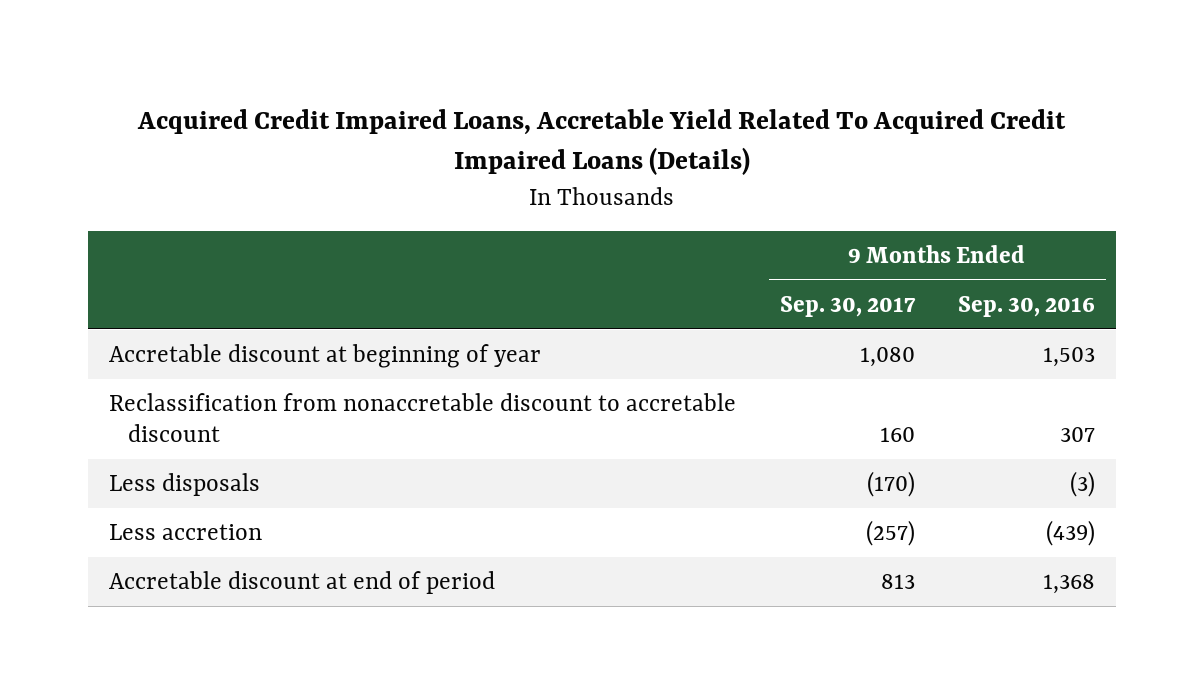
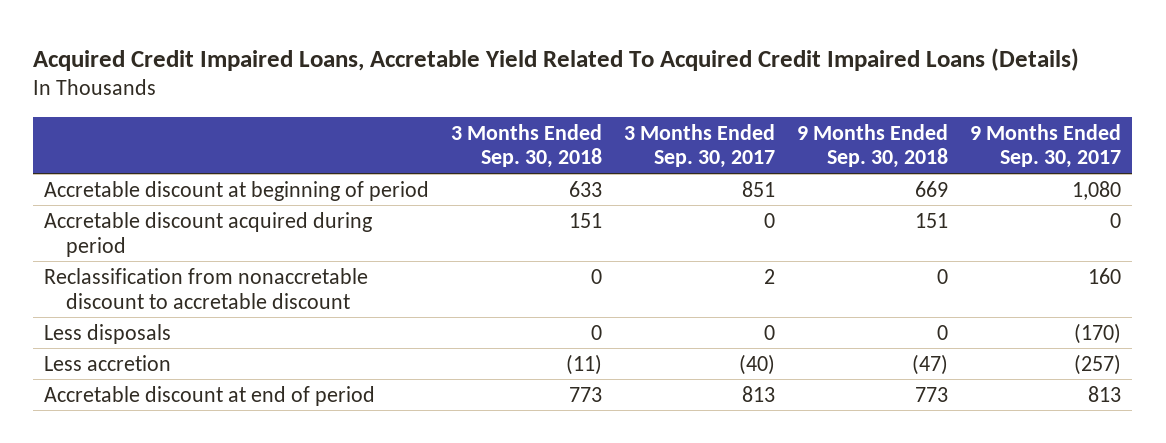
[957,295,1095,317] Sep. 30, 2016 -> none
none -> [451,123,603,169] 3 Months Ended Sep. 30, 2018
none -> [624,123,776,169] 3 Months Ended Sep. 30, 2017
none -> [797,123,949,169] 9 Months Ended Sep. 30, 2018
[109,343,542,368] Accretable discount at beginning of year -> [44,180,430,201] Accretable discount at beginning of period
none -> [44,211,373,257] Accretable discount acquired during period

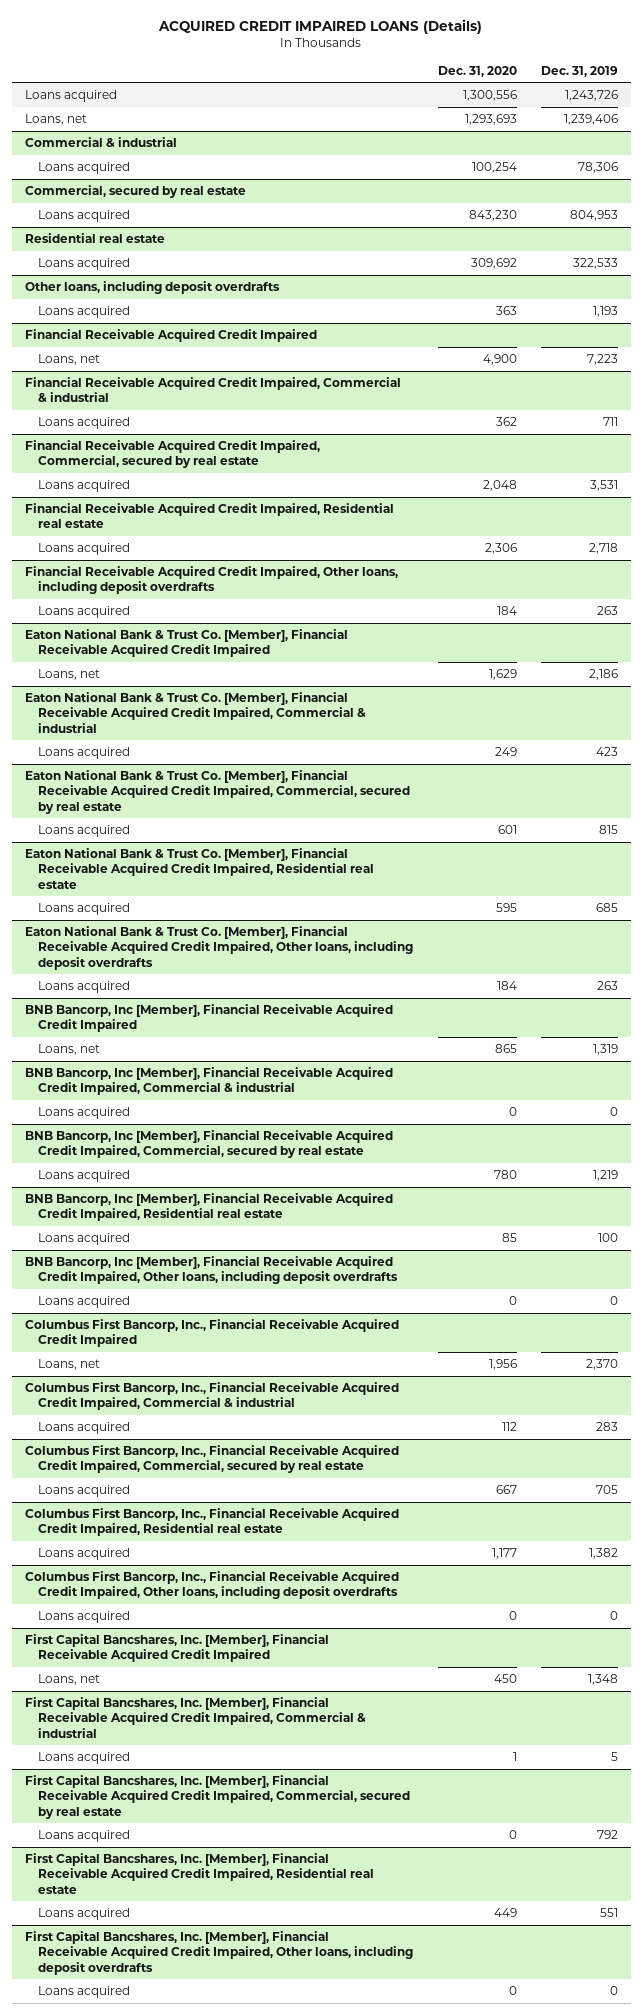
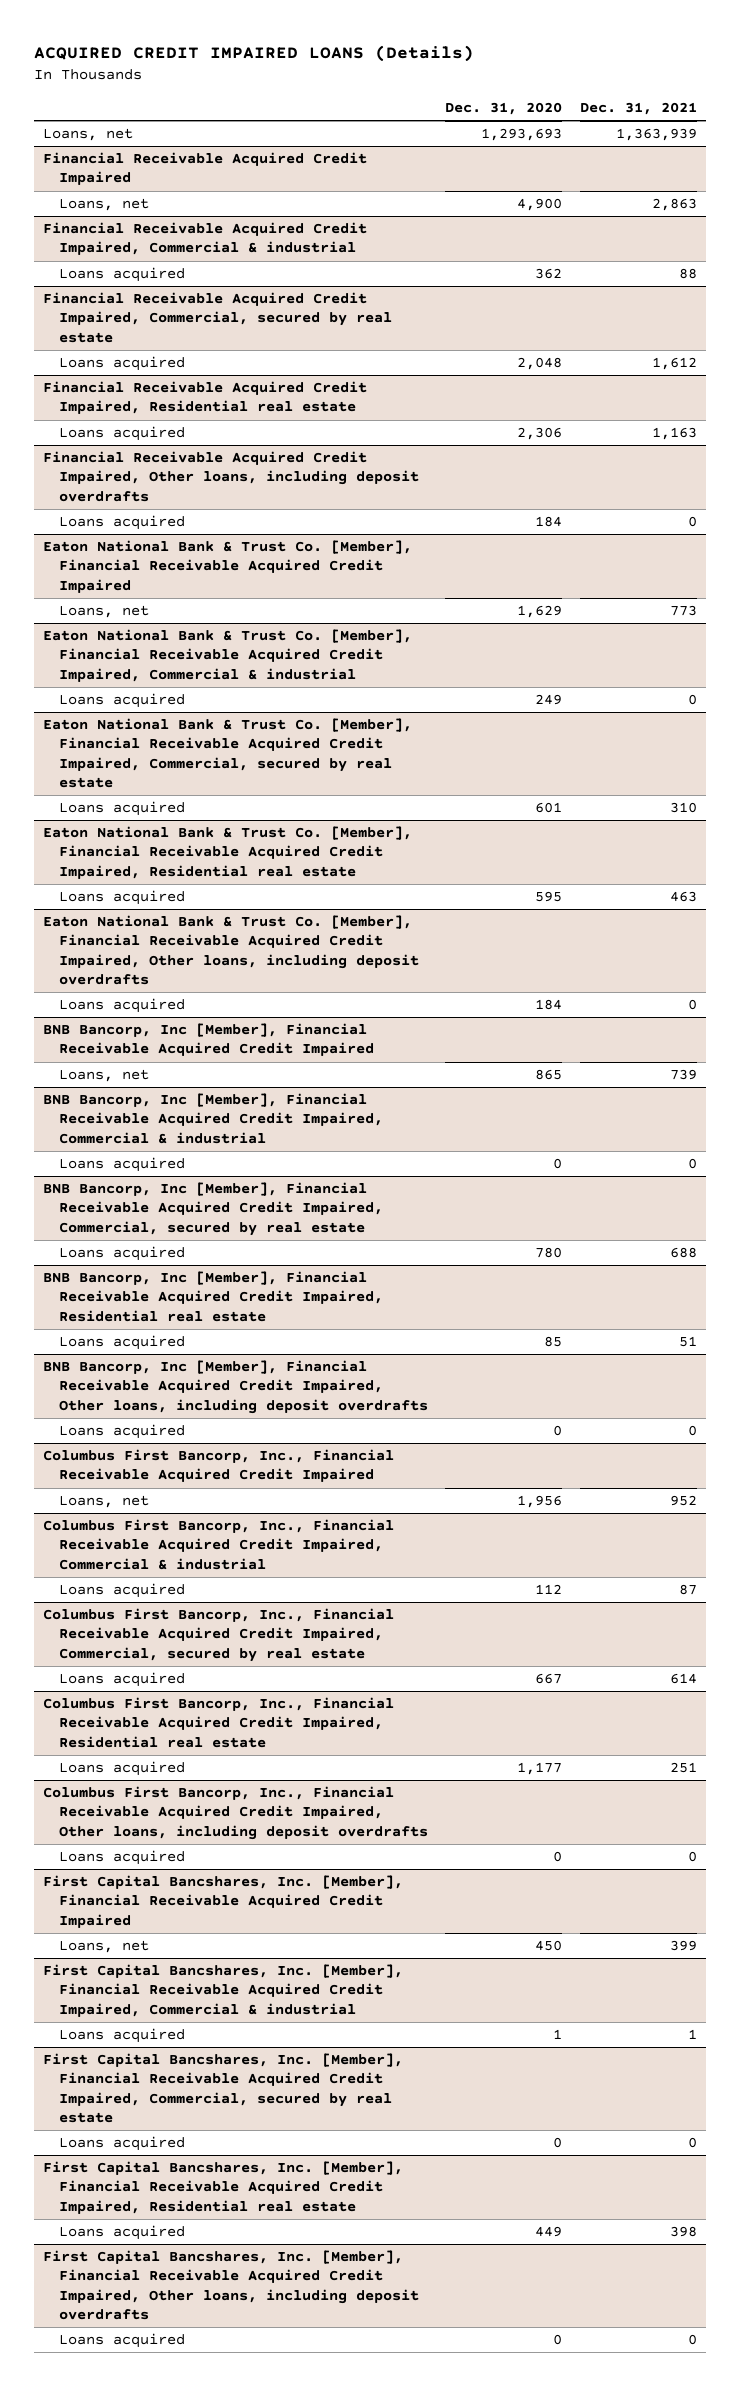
[541,65,619,77] Dec. 31, 2019 -> none
none -> [579,102,697,116] Dec. 31, 2021
[24,90,117,103] Loans acquired -> none
[24,137,177,148] Commercial & industrial -> none
[38,162,131,175] Loans acquired -> none
[24,185,246,199] Commercial, secured by real estate -> none
[38,210,131,223] Loans acquired -> none
[24,233,165,244] Residential real estate -> none
[38,258,131,271] Loans acquired -> none
[24,281,280,295] Other loans, including deposit overdrafts -> none
[38,306,131,319] Loans acquired -> none

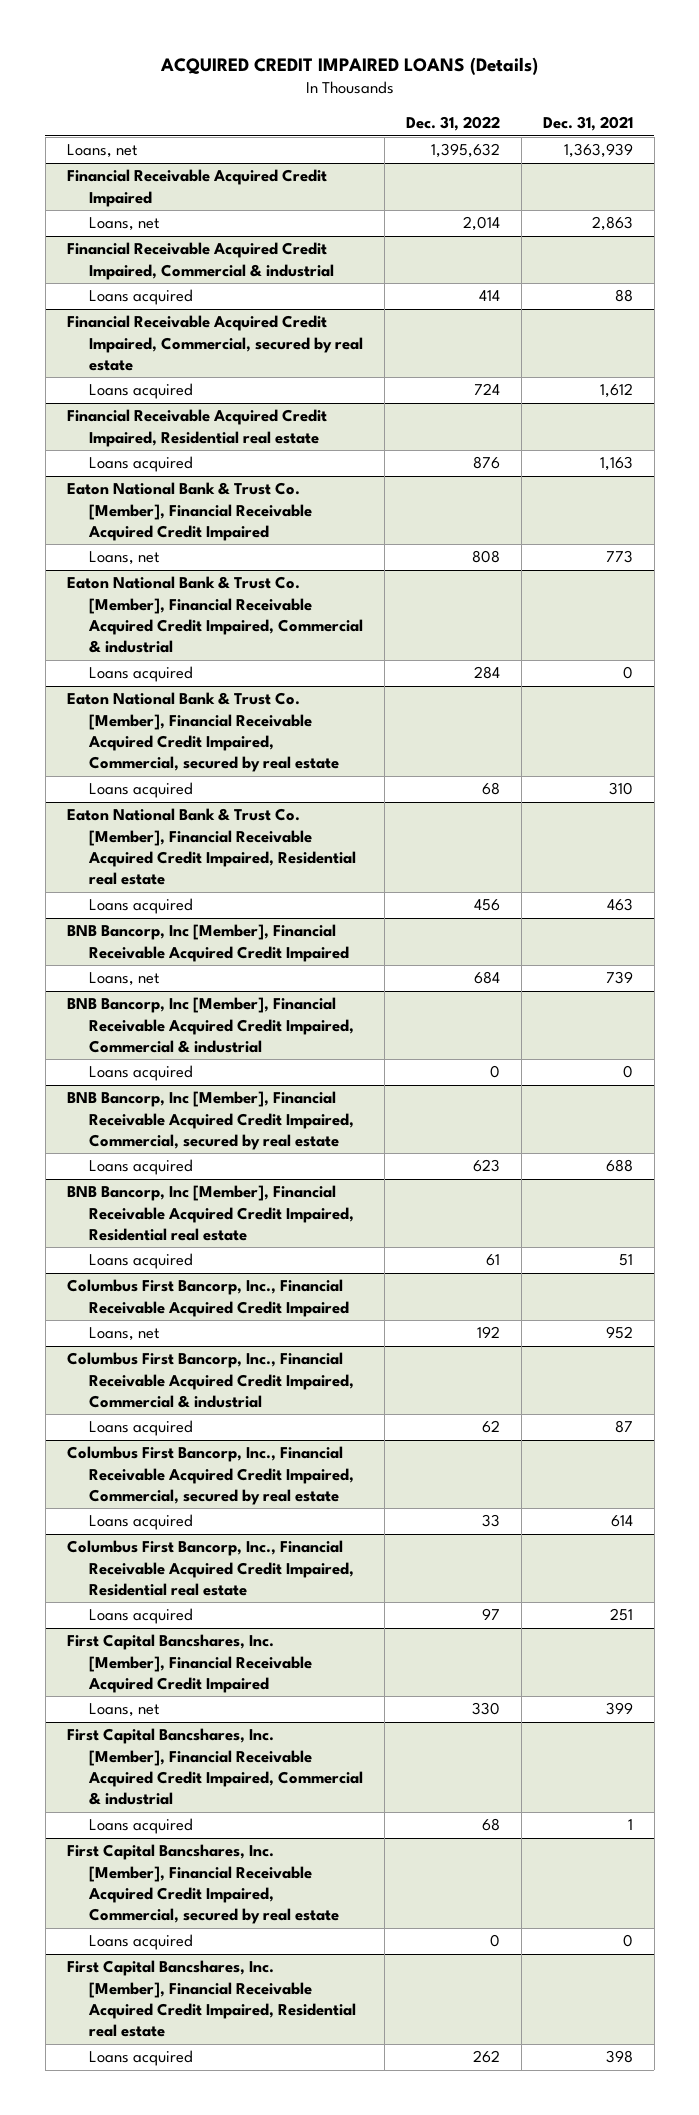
[445,102,563,116] Dec. 31, 2020 -> none
none -> [405,116,500,132] Dec. 31, 2022
[42,451,419,502] Financial Receivable Acquired Credit Impaired, Other loans, including deposit overdrafts -> none
[58,515,185,531] Loans acquired -> none
[42,915,419,985] Eaton National Bank & Trust Co. [Member], Financial Receivable Acquired Credit Impaired, Other loans, including deposit overdrafts -> none
[58,998,185,1014] Loans acquired -> none
[42,1360,428,1414] BNB Bancorp, Inc [Member], Financial Receivable Acquired Credit Impaired, Other loans, including deposit overdrafts -> none
[58,1424,185,1440] Loans acquired -> none
[42,1786,428,1840] Columbus First Bancorp, Inc., Financial Receivable Acquired Credit Impaired, Other loans, including deposit overdrafts -> none
[58,1850,185,1866] Loans acquired -> none
[42,2250,419,2320] First Capital Bancshares, Inc. [Member], Financial Receivable Acquired Credit Impaired, Other loans, including deposit overdrafts -> none
[58,2333,185,2349] Loans acquired -> none

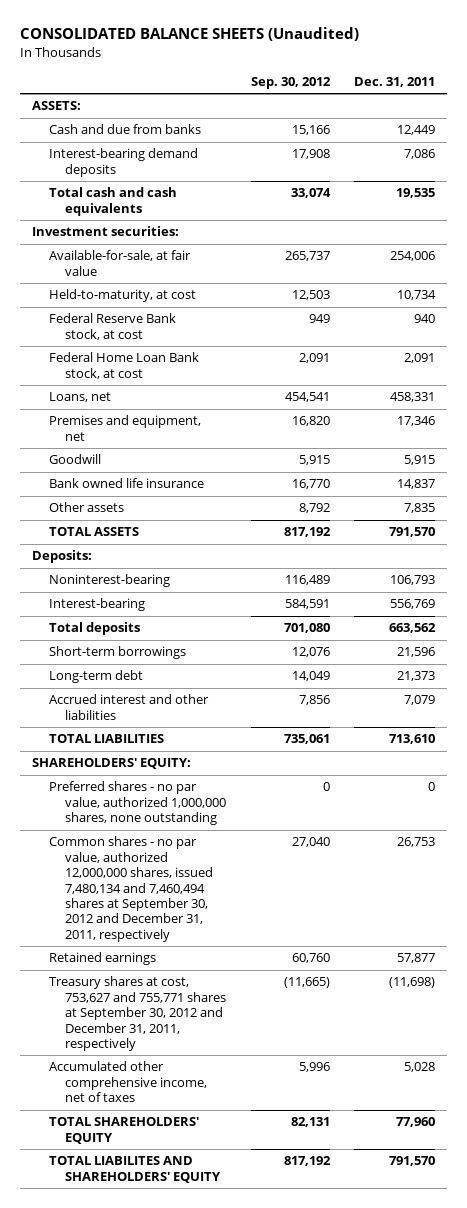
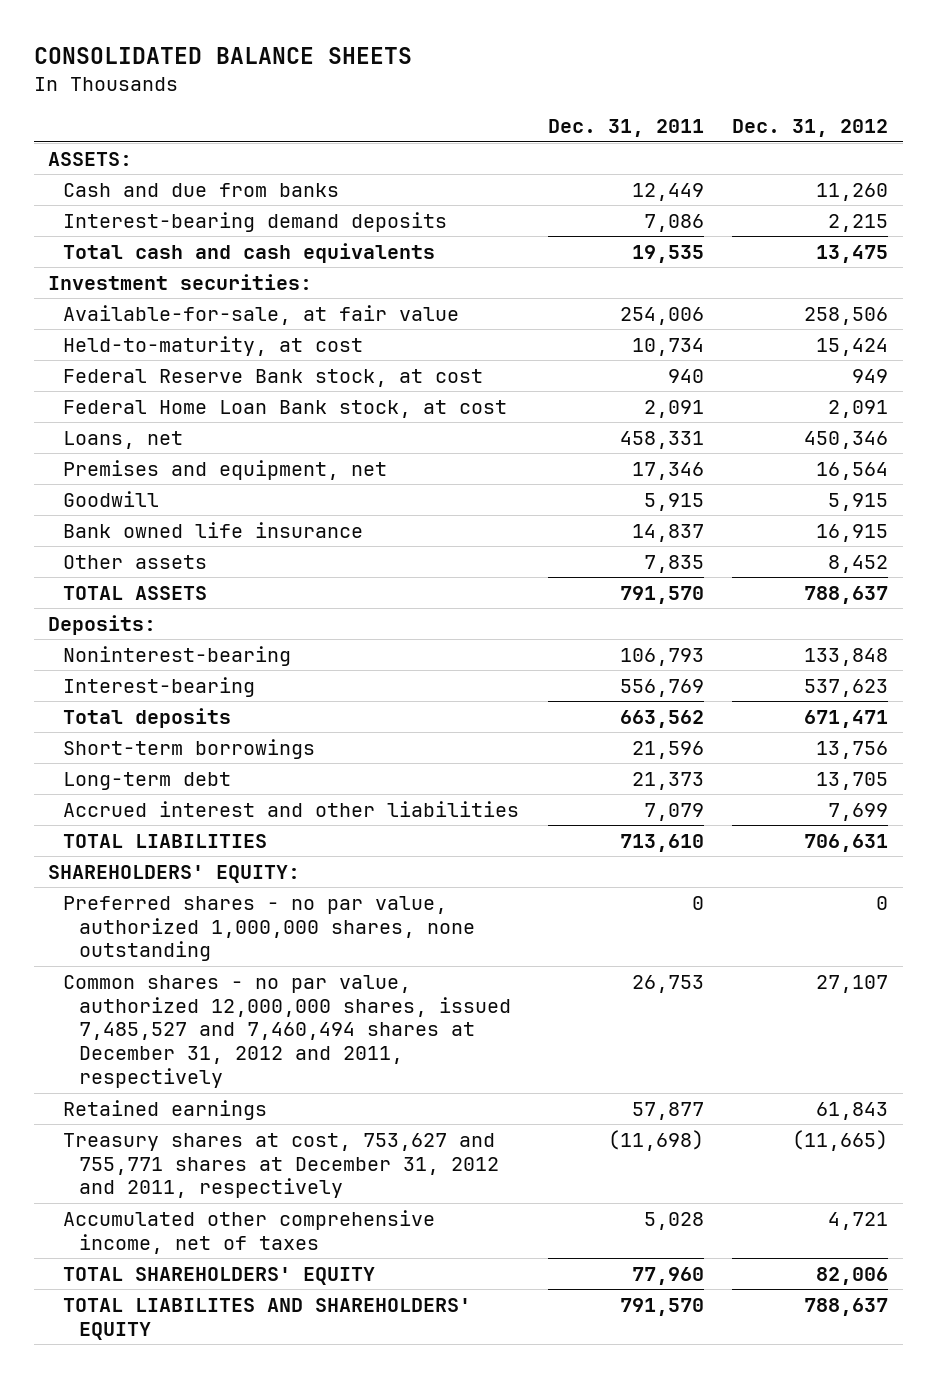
[19,27,359,42] CONSOLIDATED BALANCE SHEETS (Unaudited) -> [33,47,412,65] CONSOLIDATED BALANCE SHEETS
[250,76,331,89] Sep. 30, 2012 -> none
none -> [732,119,889,138] Dec. 31, 2012
[48,836,214,942] Common shares - no par value, authorized 12,000,000 shares, issued 7,480,134 and 7,460,494 shares at September 30, 2012 and December 31, 2011, respectively -> [63,974,511,1089] Common shares - no par value, authorized 12,000,000 shares, issued 7,485,527 and 7,460,494 shares at December 31, 2012 and 2011, respectively
[48,976,227,1051] Treasury shares at cost, 753,627 and 755,771 shares at September 30, 2012 and December 31, 2011, respectively -> [63,1132,499,1199] Treasury shares at cost, 753,627 and 755,771 shares at December 31, 2012 and 2011, respectively

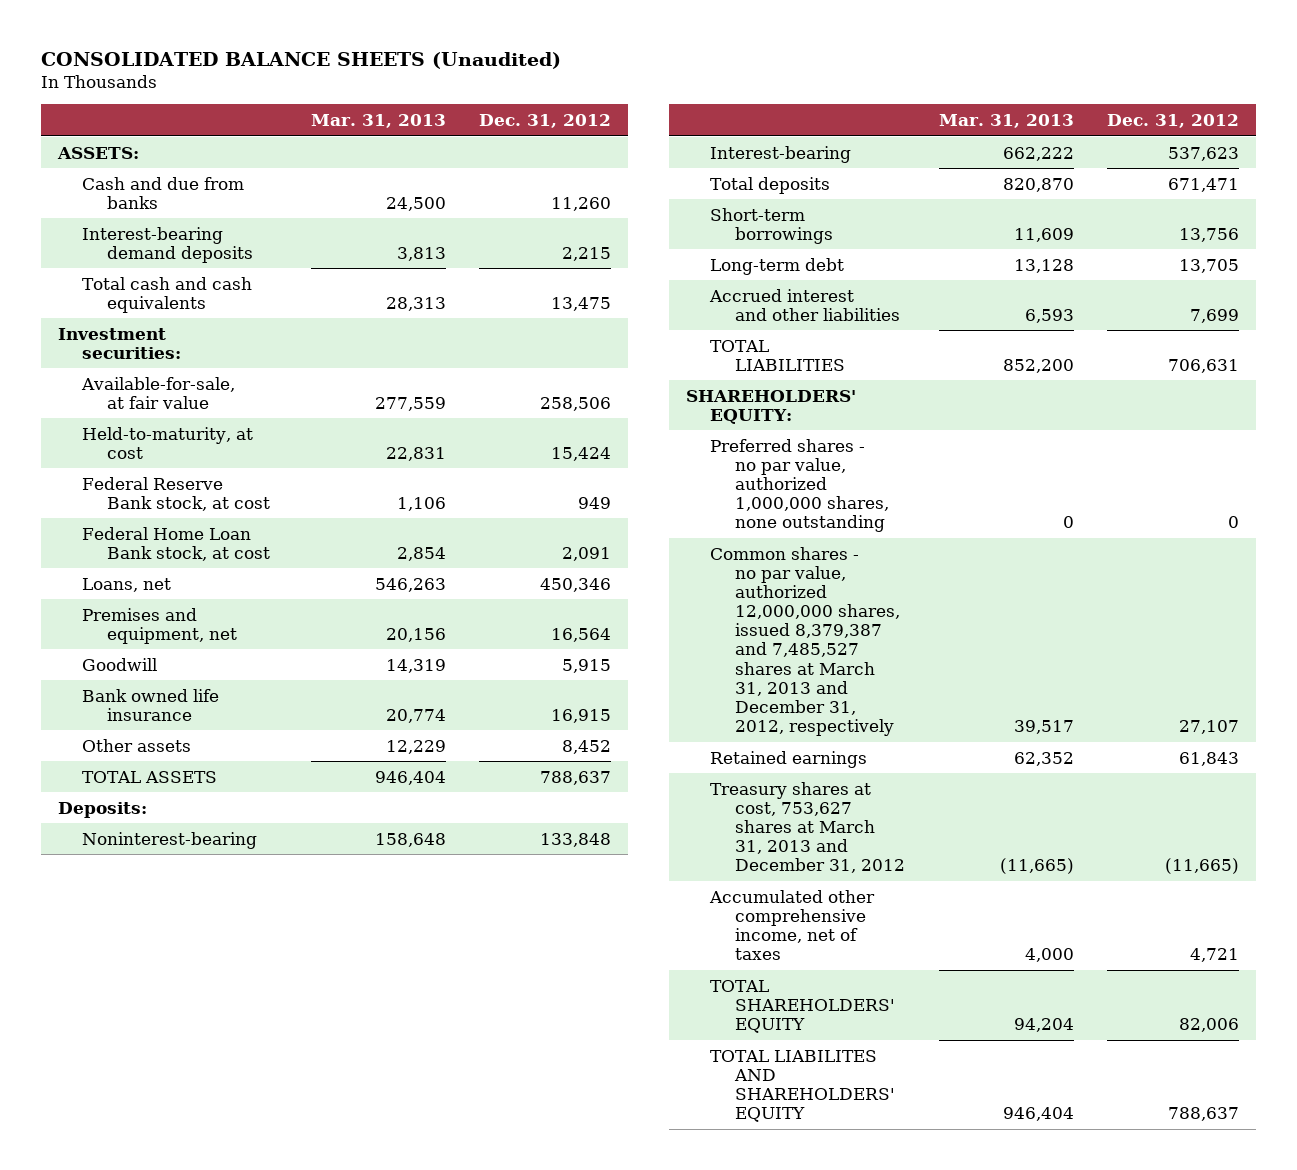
[33,47,412,65] CONSOLIDATED BALANCE SHEETS -> [40,52,561,70] CONSOLIDATED BALANCE SHEETS (Unaudited)
[547,119,704,138] Dec. 31, 2011 -> none
none -> [310,113,446,128] Mar. 31, 2013
[63,974,511,1089] Common shares - no par value, authorized 12,000,000 shares, issued 7,485,527 and 7,460,494 shares at December 31, 2012 and 2011, respectively -> [710,546,900,737] Common shares - no par value, authorized 12,000,000 shares, issued 8,379,387 and 7,485,527 shares at March 31, 2013 and December 31, 2012, respectively
[63,1132,499,1199] Treasury shares at cost, 753,627 and 755,771 shares at December 31, 2012 and 2011, respectively -> [710,781,905,874] Treasury shares at cost, 753,627 shares at March 31, 2013 and December 31, 2012

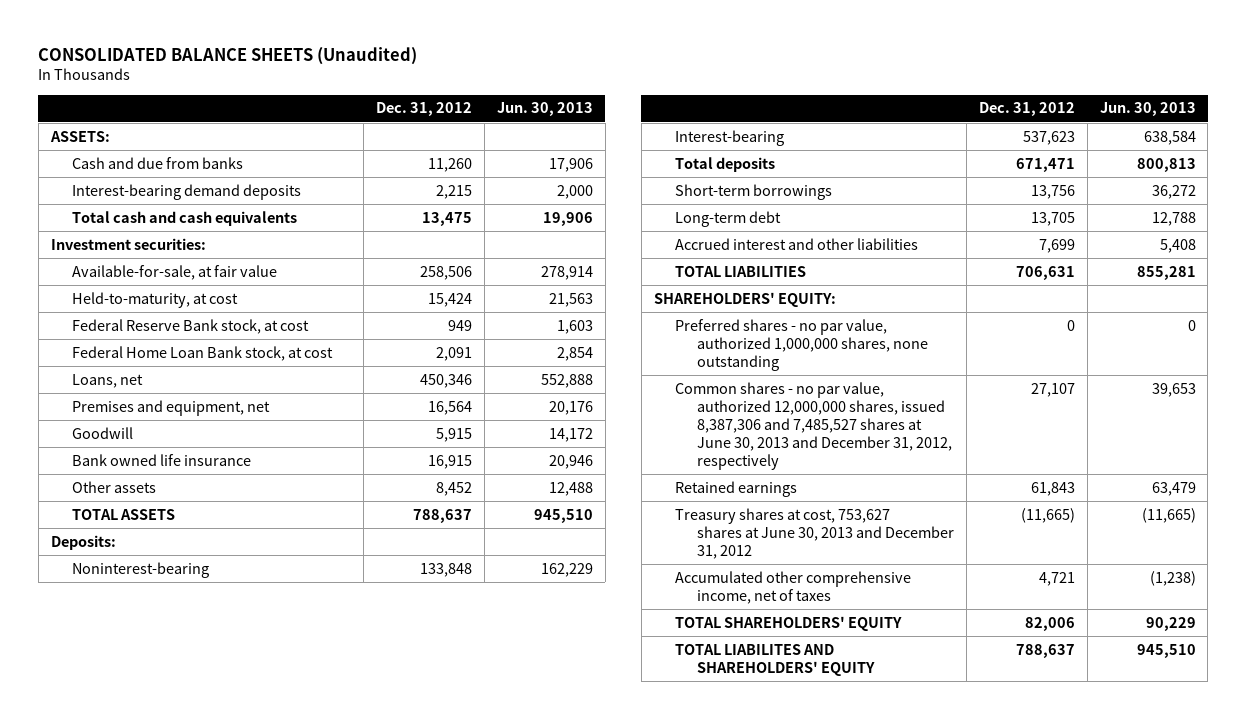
[310,113,446,128] Mar. 31, 2013 -> none
none -> [496,102,593,117] Jun. 30, 2013
[710,546,900,737] Common shares - no par value, authorized 12,000,000 shares, issued 8,379,387 and 7,485,527 shares at March 31, 2013 and December 31, 2012, respectively -> [675,381,953,470] Common shares - no par value, authorized 12,000,000 shares, issued 8,387,306 and 7,485,527 shares at June 30, 2013 and December 31, 2012, respectively
[710,781,905,874] Treasury shares at cost, 753,627 shares at March 31, 2013 and December 31, 2012 -> [675,507,955,559] Treasury shares at cost, 753,627 shares at June 30, 2013 and December 31, 2012

